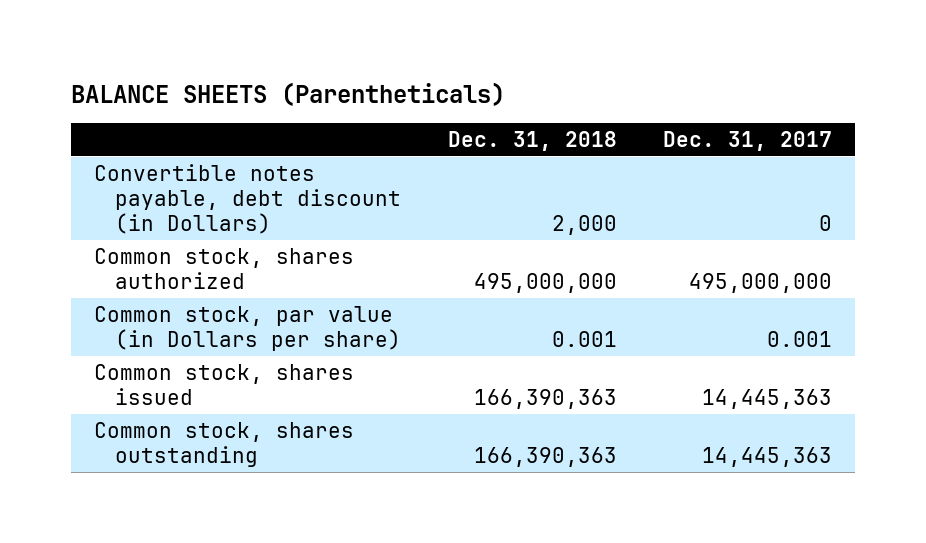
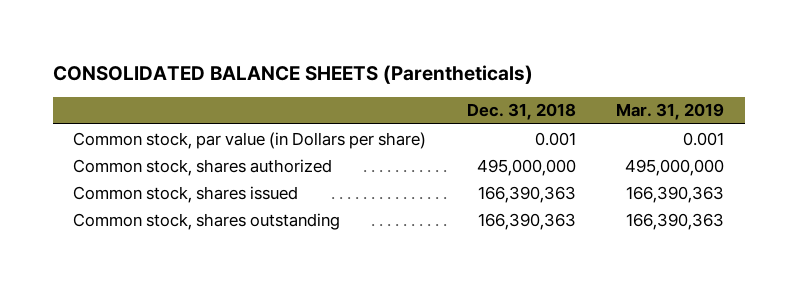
[71,81,506,106] BALANCE SHEETS (Parentheticals) -> [53,64,534,84] CONSOLIDATED BALANCE SHEETS (Parentheticals)
[662,131,832,152] Dec. 31, 2017 -> none
none -> [616,103,725,121] Mar. 31, 2019
[94,163,402,234] Convertible notes payable, debt discount (in Dollars) -> none
[94,247,355,289] Common stock, shares authorized -> [73,158,333,176] Common stock, shares authorized

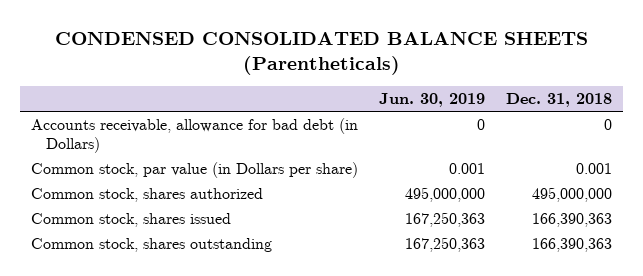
[53,64,534,84] CONSOLIDATED BALANCE SHEETS (Parentheticals) -> [54,32,588,75] CONDENSED CONSOLIDATED BALANCE SHEETS (Parentheticals)
[616,103,725,121] Mar. 31, 2019 -> none
none -> [379,92,486,107] Jun. 30, 2019
none -> [30,118,358,153] Accounts receivable, allowance for bad debt (in Dollars)

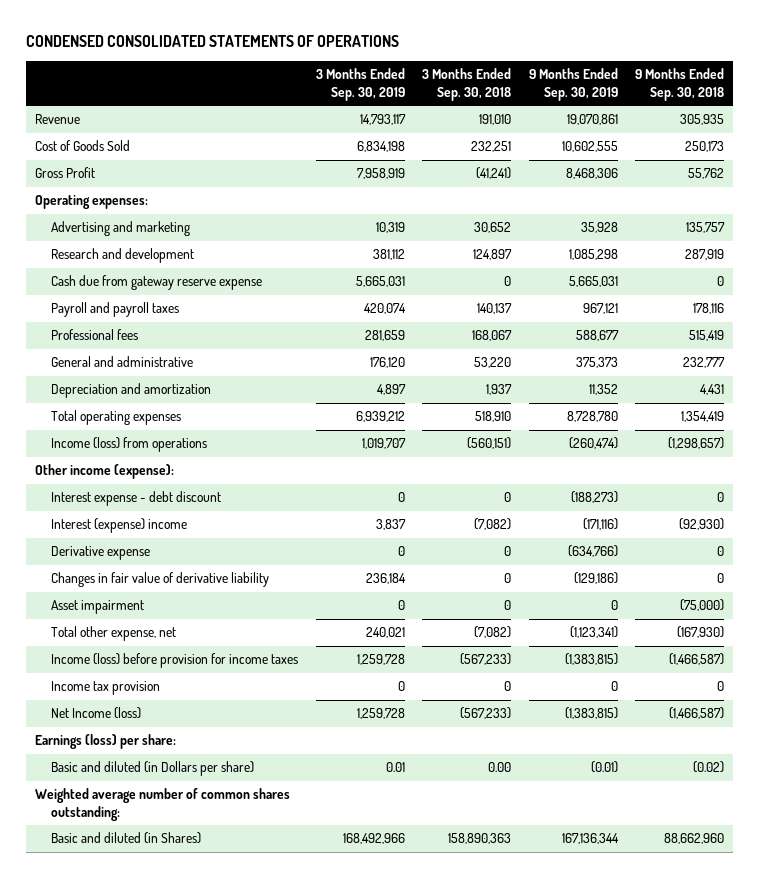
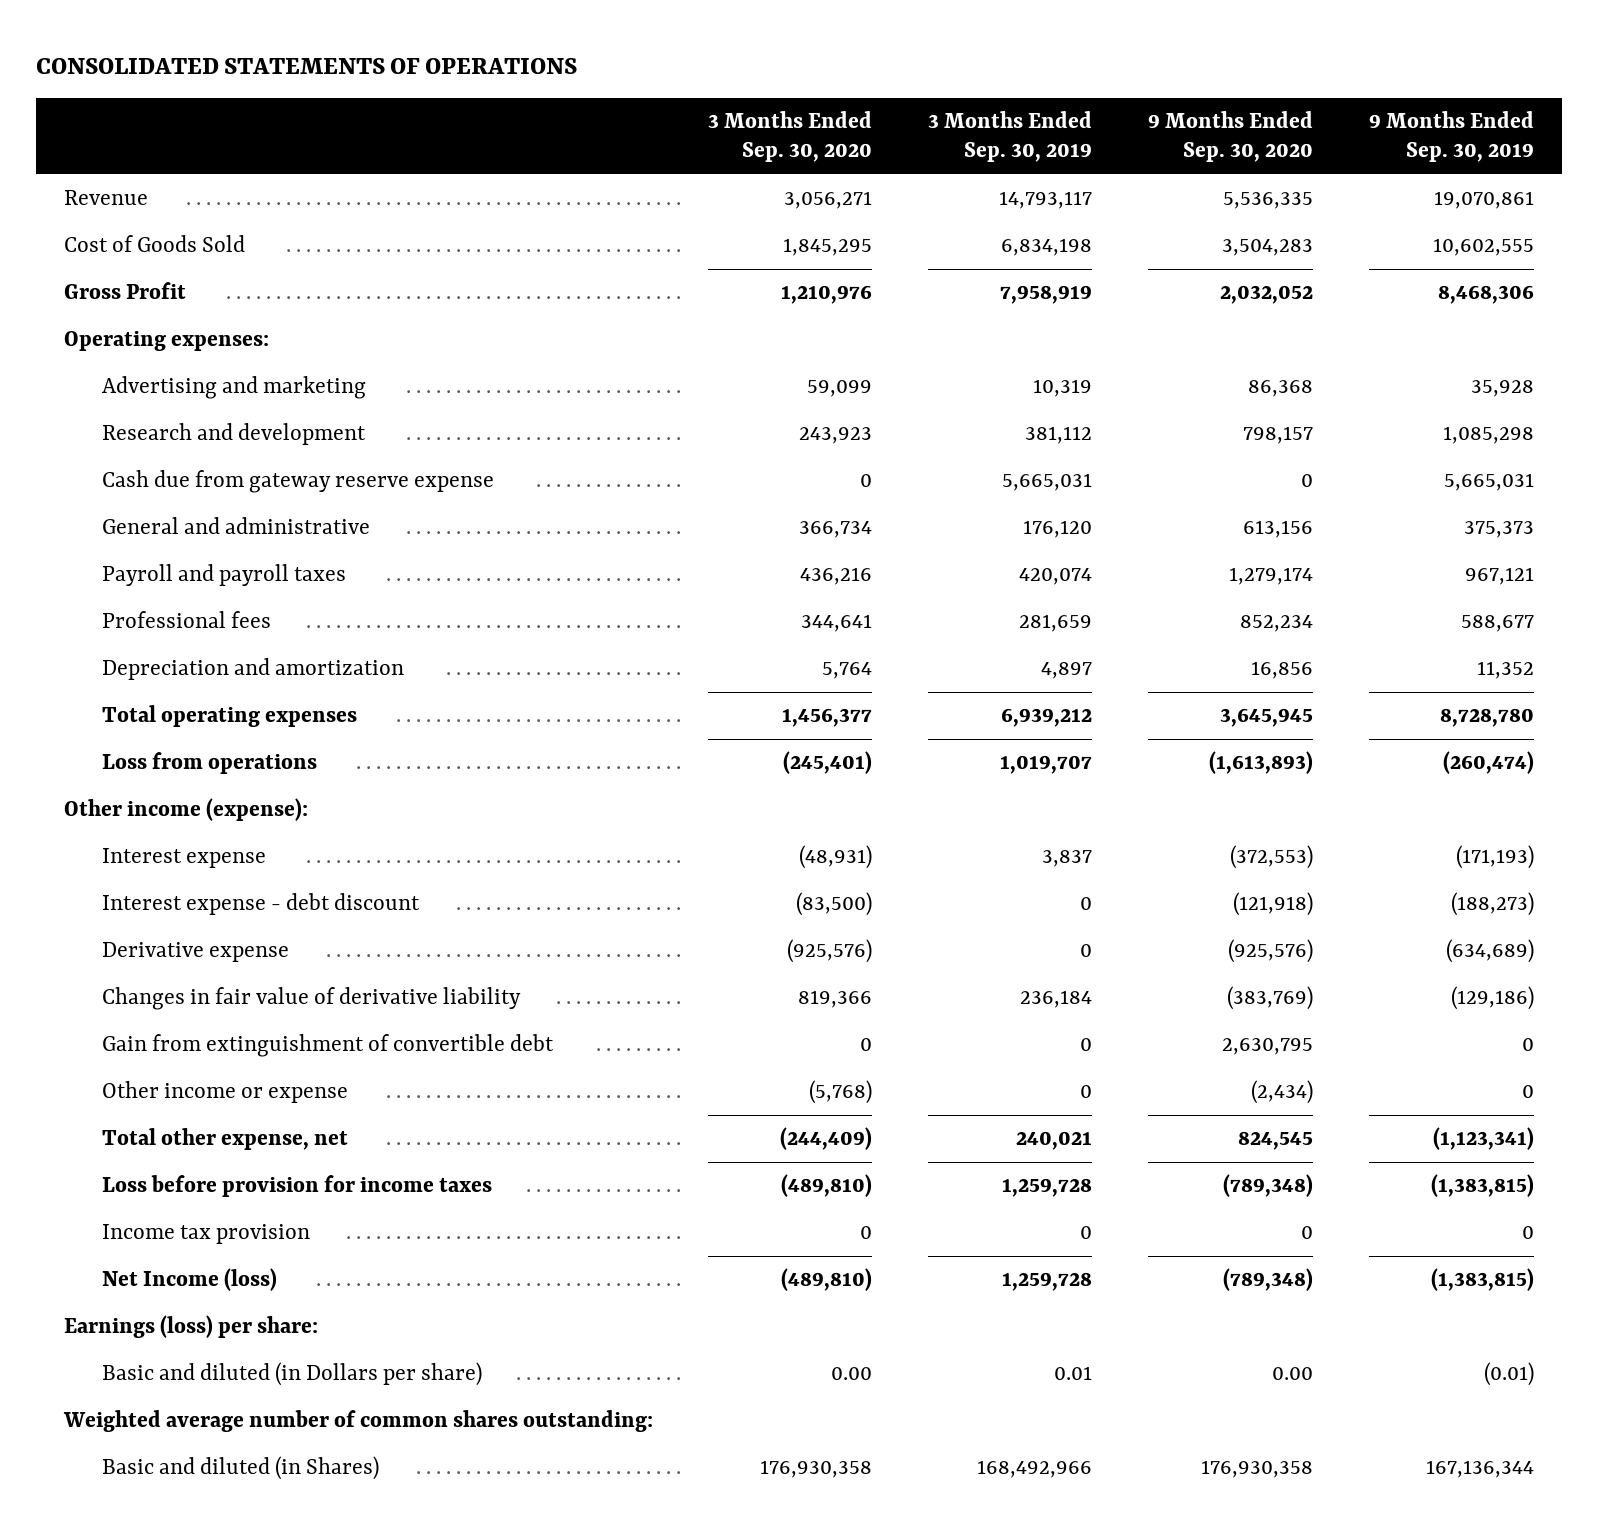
[26,35,400,48] CONDENSED CONSOLIDATED STATEMENTS OF OPERATIONS -> [35,57,577,74] CONSOLIDATED STATEMENTS OF OPERATIONS
[422,68,512,101] 3 Months Ended Sep. 30, 2018 -> none
[635,68,725,101] 9 Months Ended Sep. 30, 2018 -> none
none -> [708,111,873,163] 3 Months Ended Sep. 30, 2020
none -> [1147,111,1313,163] 9 Months Ended Sep. 30, 2020
[51,356,194,368] General and administrative -> [101,517,370,535] General and administrative
[51,437,208,453] Income (loss) from operations -> [101,752,317,775] Loss from operations
none -> [101,848,266,869] Interest expense
[51,518,188,534] Interest (expense) income -> none
[567,545,618,558] (634,766) -> [1445,939,1534,964] (634,689)
[51,600,145,615] Asset impairment -> none
none -> [101,1034,554,1058] Gain from extinguishment of convertible debt
none -> [101,1081,348,1104] Other income or expense
[51,653,299,669] Income (loss) before provision for income taxes -> [101,1175,492,1198] Loss before provision for income taxes

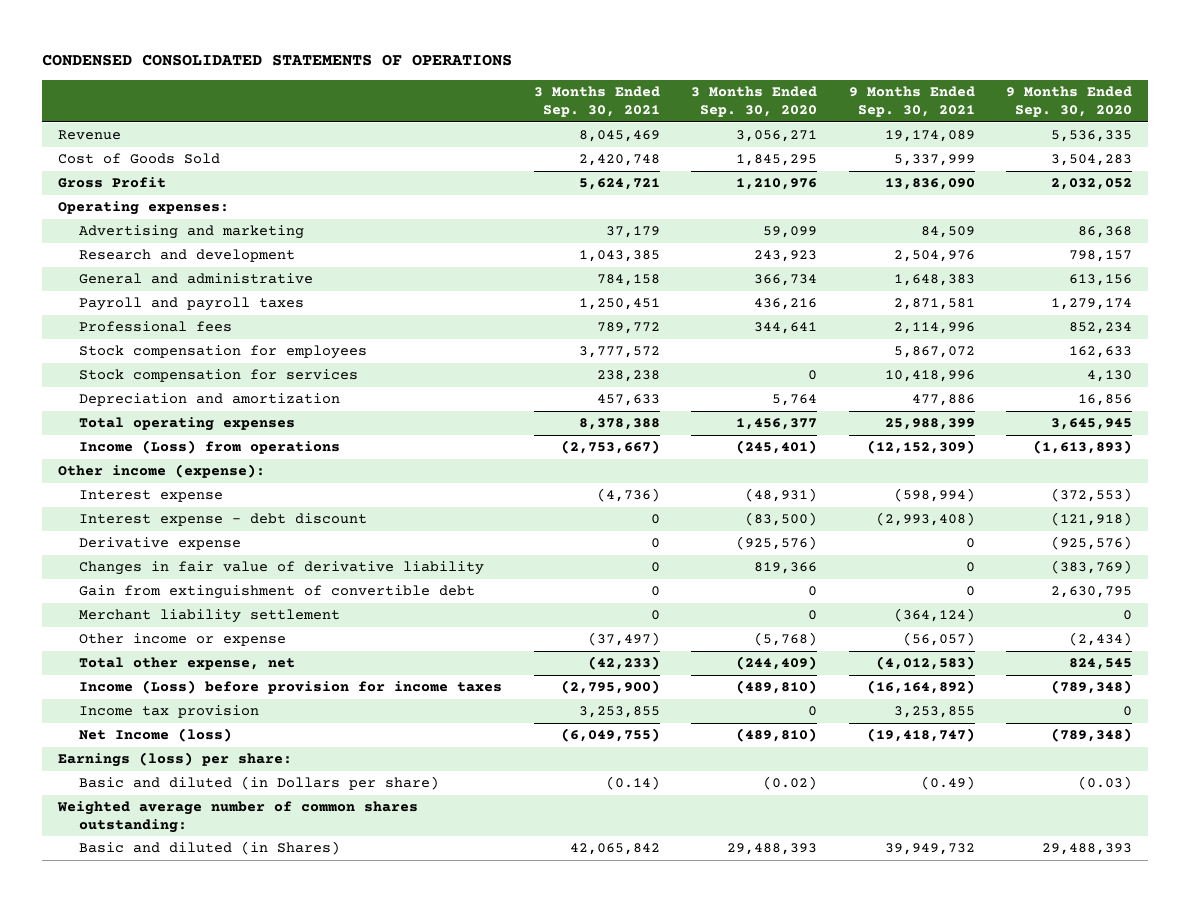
[35,57,577,74] CONSOLIDATED STATEMENTS OF OPERATIONS -> [42,54,513,67] CONDENSED CONSOLIDATED STATEMENTS OF OPERATIONS
[928,111,1093,163] 3 Months Ended Sep. 30, 2019 -> none
[1368,111,1534,163] 9 Months Ended Sep. 30, 2019 -> none
none -> [533,86,660,117] 3 Months Ended Sep. 30, 2021
none -> [848,86,975,117] 9 Months Ended Sep. 30, 2021
[101,470,494,494] Cash due from gateway reserve expense -> none
none -> [79,345,368,360] Stock compensation for employees
none -> [79,369,359,383] Stock compensation for services
[101,752,317,775] Loss from operations -> [79,440,341,455] Income (Loss) from operations
none -> [79,609,341,624] Merchant liability settlement
[101,1175,492,1198] Loss before provision for income taxes -> [79,680,503,695] Income (Loss) before provision for income taxes
[831,1367,873,1381] 0.00 -> [763,776,818,791] (0.02)
[1271,1367,1313,1381] 0.00 -> [1078,776,1133,791] (0.03)
[760,1460,873,1479] 176,930,358 -> [727,843,818,856] 29,488,393
[1200,1460,1313,1479] 176,930,358 -> [1042,843,1133,856] 29,488,393

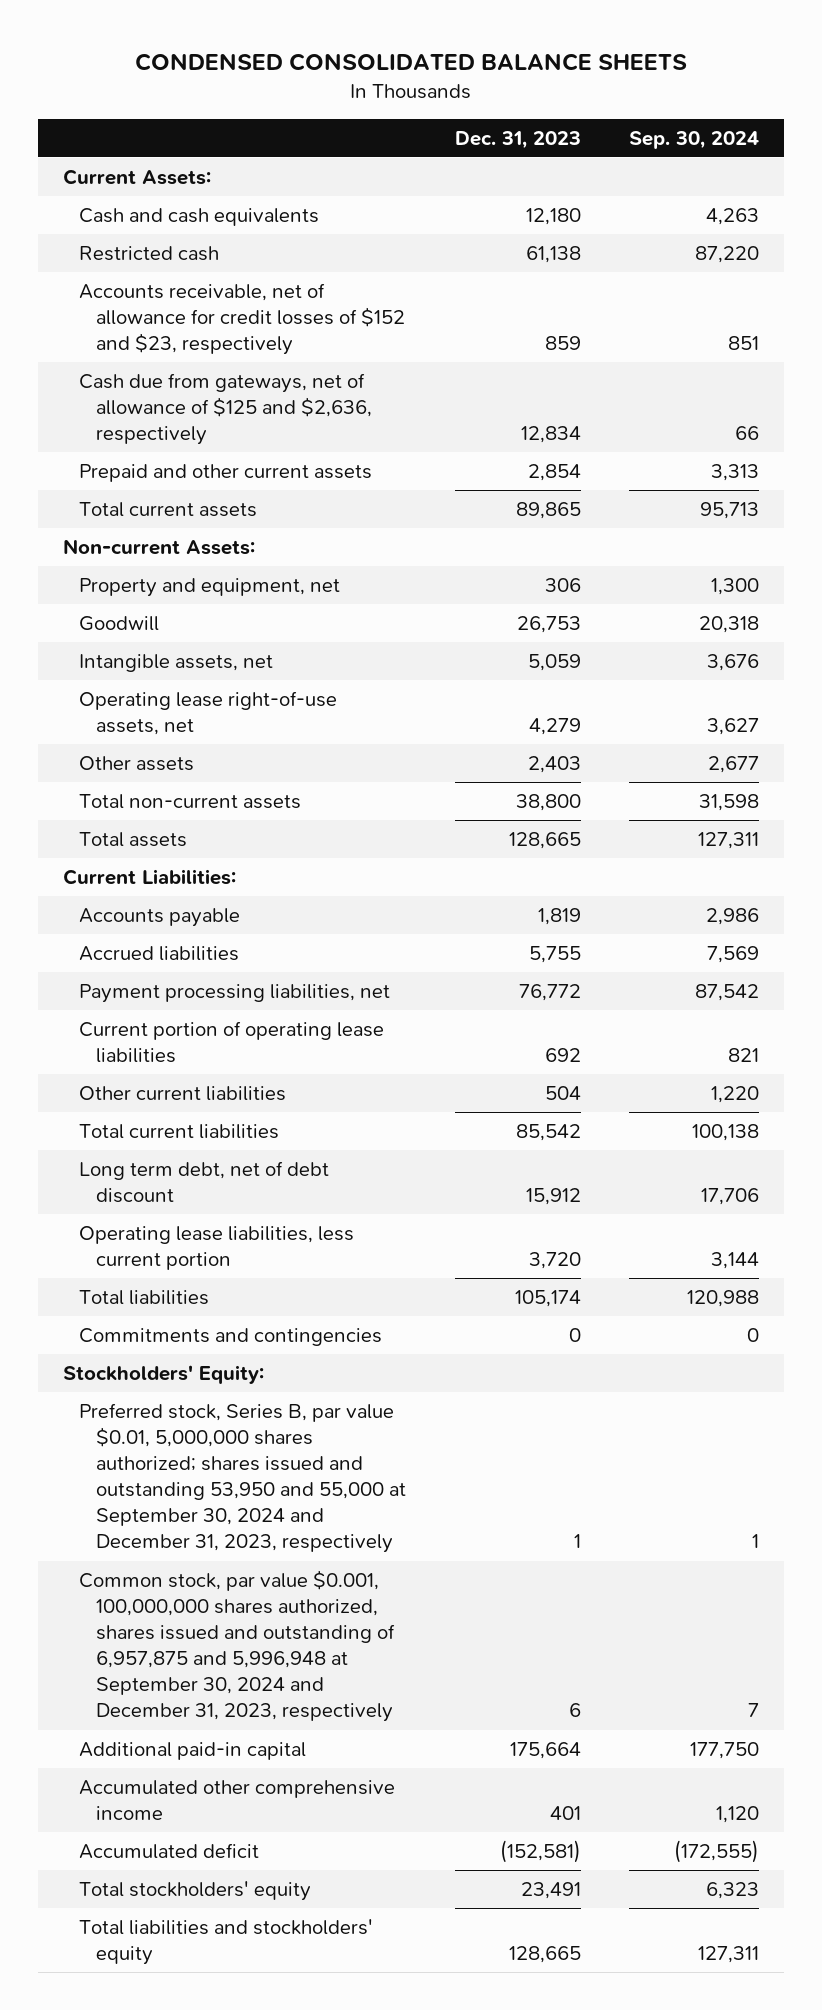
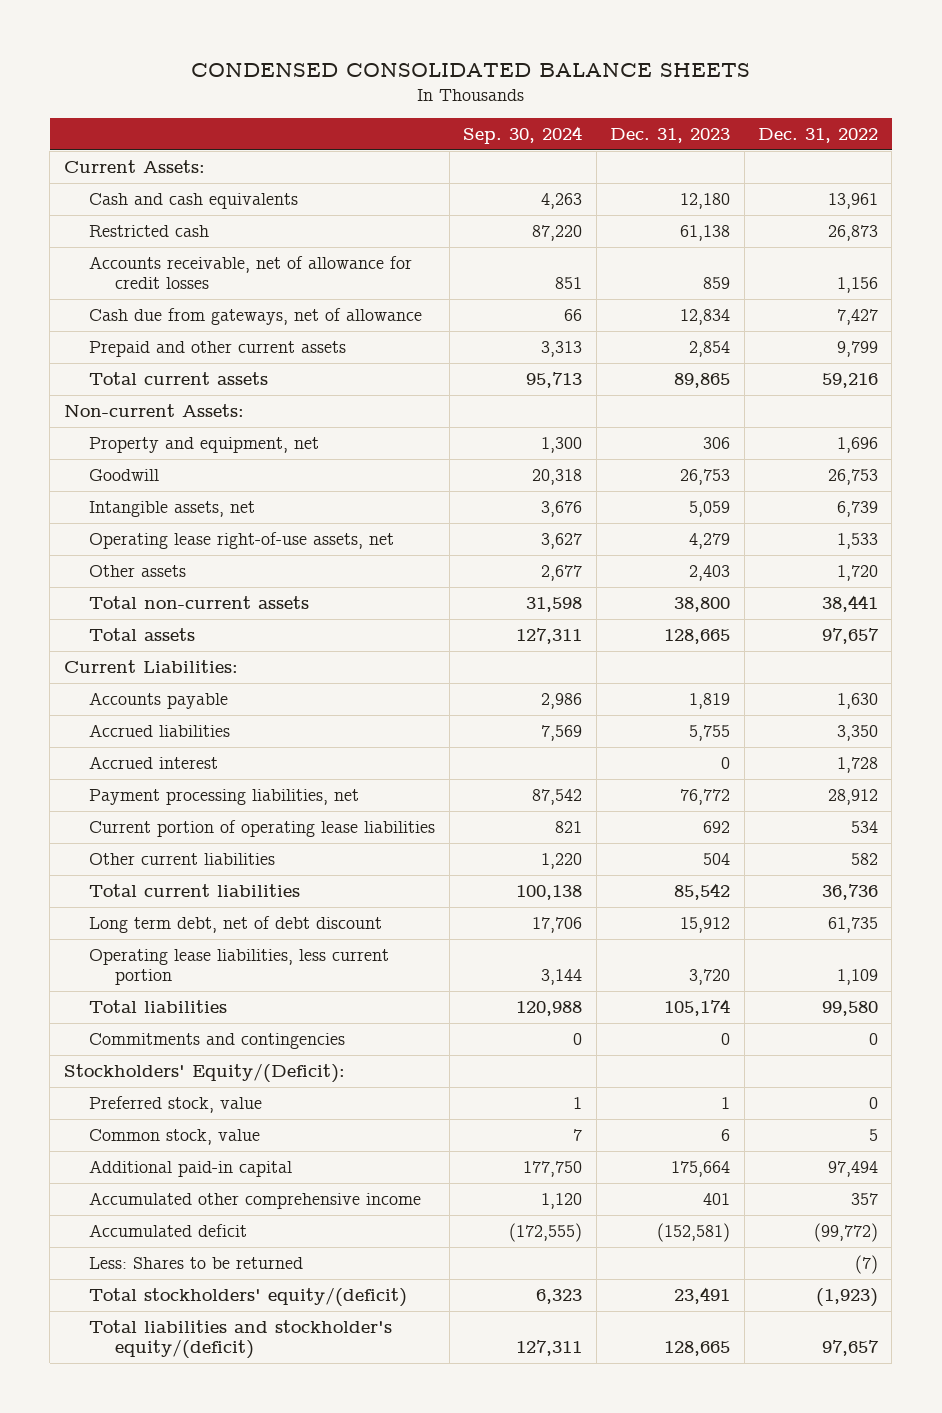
none -> [758,127,879,143] Dec. 31, 2022
[79,283,405,356] Accounts receivable, net of allowance for credit losses of $152 and $23, respectively -> [89,255,413,290] Accounts receivable, net of allowance for credit losses
[79,373,372,446] Cash due from gateways, net of allowance of $125 and $2,636, respectively -> [89,307,423,325] Cash due from gateways, net of allowance
none -> [89,755,219,769] Accrued interest
[62,1365,264,1385] Stockholders' Equity: -> [63,1062,345,1083] Stockholders' Equity/(Deficit):
[79,1403,406,1554] Preferred stock, Series B, par value $0.01, 5,000,000 shares authorized; shares issued and outstanding 53,950 and 55,000 at September 30, 2024 and December 31, 2023, respectively -> [89,1095,263,1113] Preferred stock, value
[79,1570,395,1723] Common stock, par value $0.001, 100,000,000 shares authorized, shares issued and outstanding of 6,957,875 and 5,996,948 at September 30, 2024 and December 31, 2023, respectively -> [89,1128,261,1145] Common stock, value
none -> [89,1256,304,1269] Less: Shares to be returned
[79,1881,312,1902] Total stockholders' equity -> [89,1286,408,1307] Total stockholders' equity/(deficit)
[79,1919,374,1966] Total liabilities and stockholders' equity -> [89,1319,393,1360] Total liabilities and stockholder's equity/(deficit)

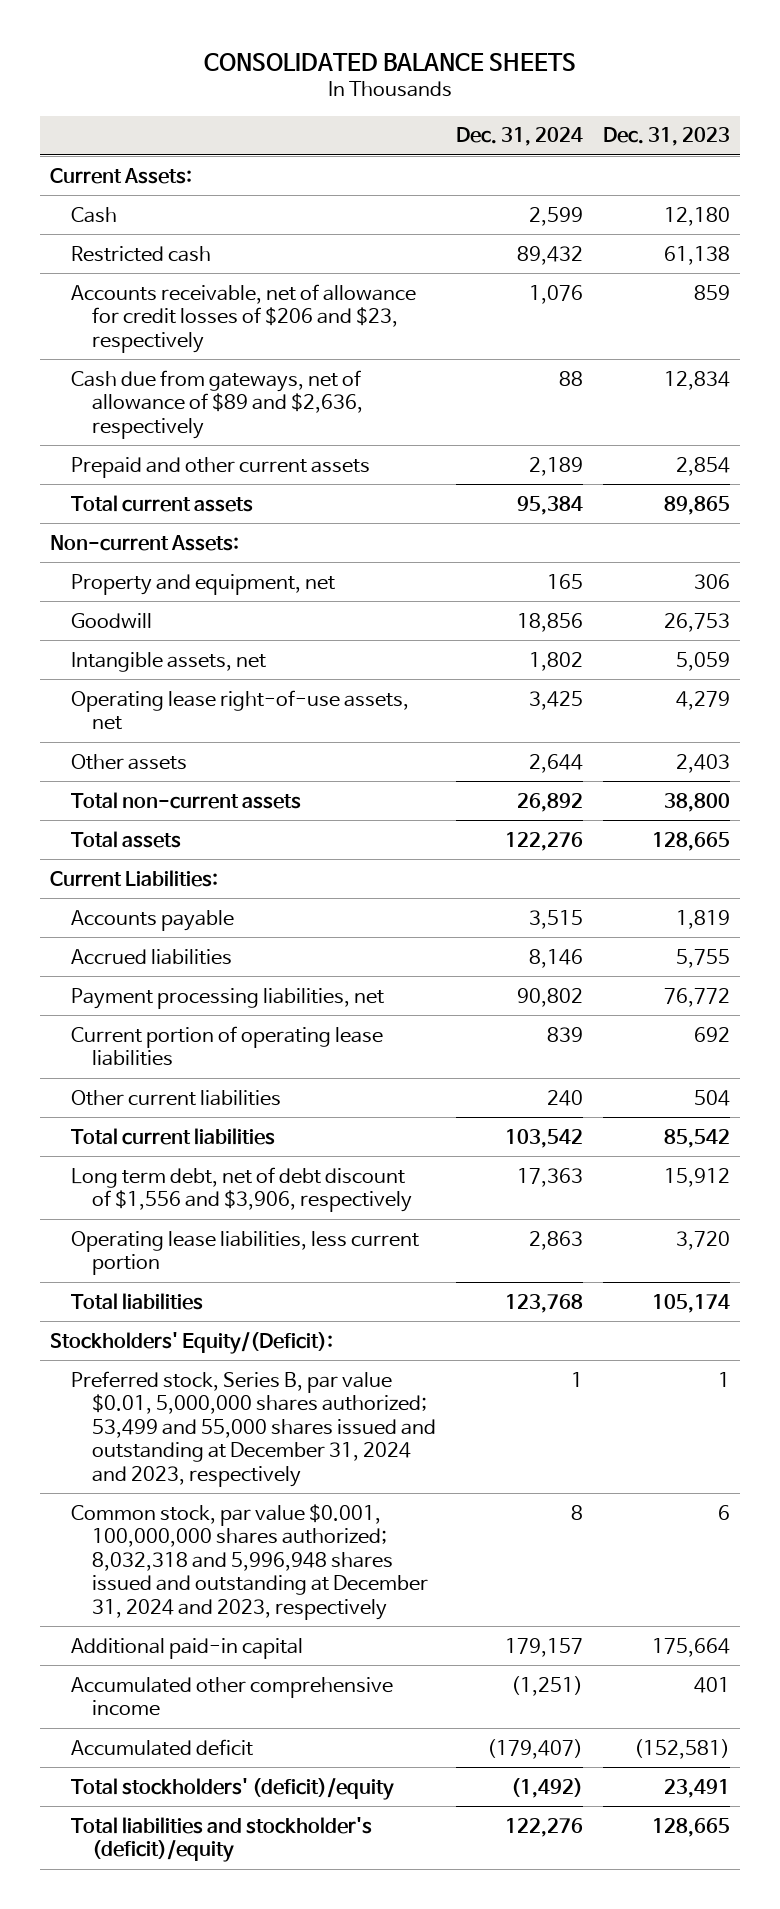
[190,62,750,77] CONDENSED CONSOLIDATED BALANCE SHEETS -> [203,53,576,72] CONSOLIDATED BALANCE SHEETS
[463,125,583,144] Sep. 30, 2024 -> none
[758,127,879,143] Dec. 31, 2022 -> none
none -> [455,127,583,147] Dec. 31, 2024
[89,192,299,209] Cash and cash equivalents -> [70,206,117,223] Cash
[89,255,413,290] Accounts receivable, net of allowance for credit losses -> [70,283,416,353] Accounts receivable, net of allowance for credit losses of $206 and $23, respectively
[89,307,423,325] Cash due from gateways, net of allowance -> [70,369,363,439] Cash due from gateways, net of allowance of $89 and $2,636, respectively
[89,755,219,769] Accrued interest -> none
[89,915,383,933] Long term debt, net of debt discount -> [70,1166,412,1213] Long term debt, net of debt discount of $1,556 and $3,906, respectively
[89,1032,346,1049] Commitments and contingencies -> none
[89,1095,263,1113] Preferred stock, value -> [70,1370,436,1487] Preferred stock, Series B, par value $0.01, 5,000,000 shares authorized; 53,499 and 55,000 shares issued and outstanding at December 31, 2024 and 2023, respectively
[89,1128,261,1145] Common stock, value -> [70,1503,428,1620] Common stock, par value $0.001, 100,000,000 shares authorized; 8,032,318 and 5,996,948 shares issued and outstanding at December 31, 2024 and 2023, respectively
[89,1256,304,1269] Less: Shares to be returned -> none
[89,1286,408,1307] Total stockholders' equity/(deficit) -> [70,1777,394,1800] Total stockholders' (deficit)/equity
[89,1319,393,1360] Total liabilities and stockholder's equity/(deficit) -> [70,1816,372,1863] Total liabilities and stockholder's (deficit)/equity

